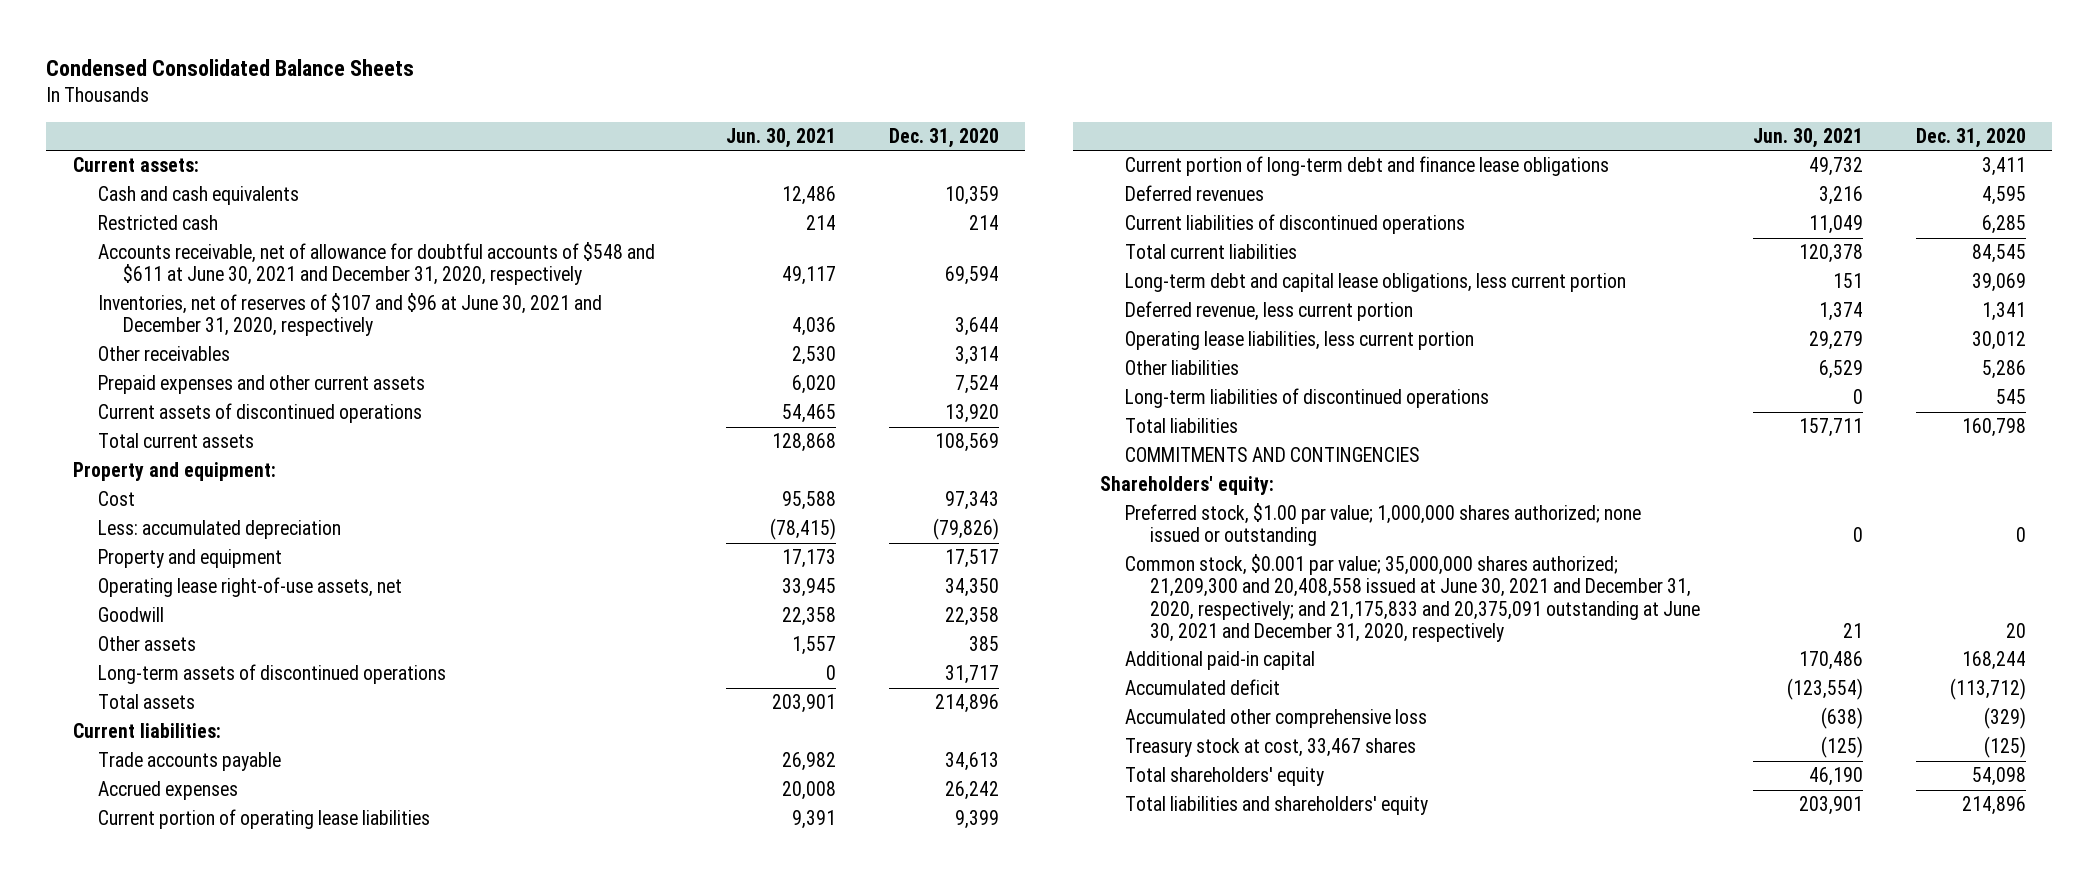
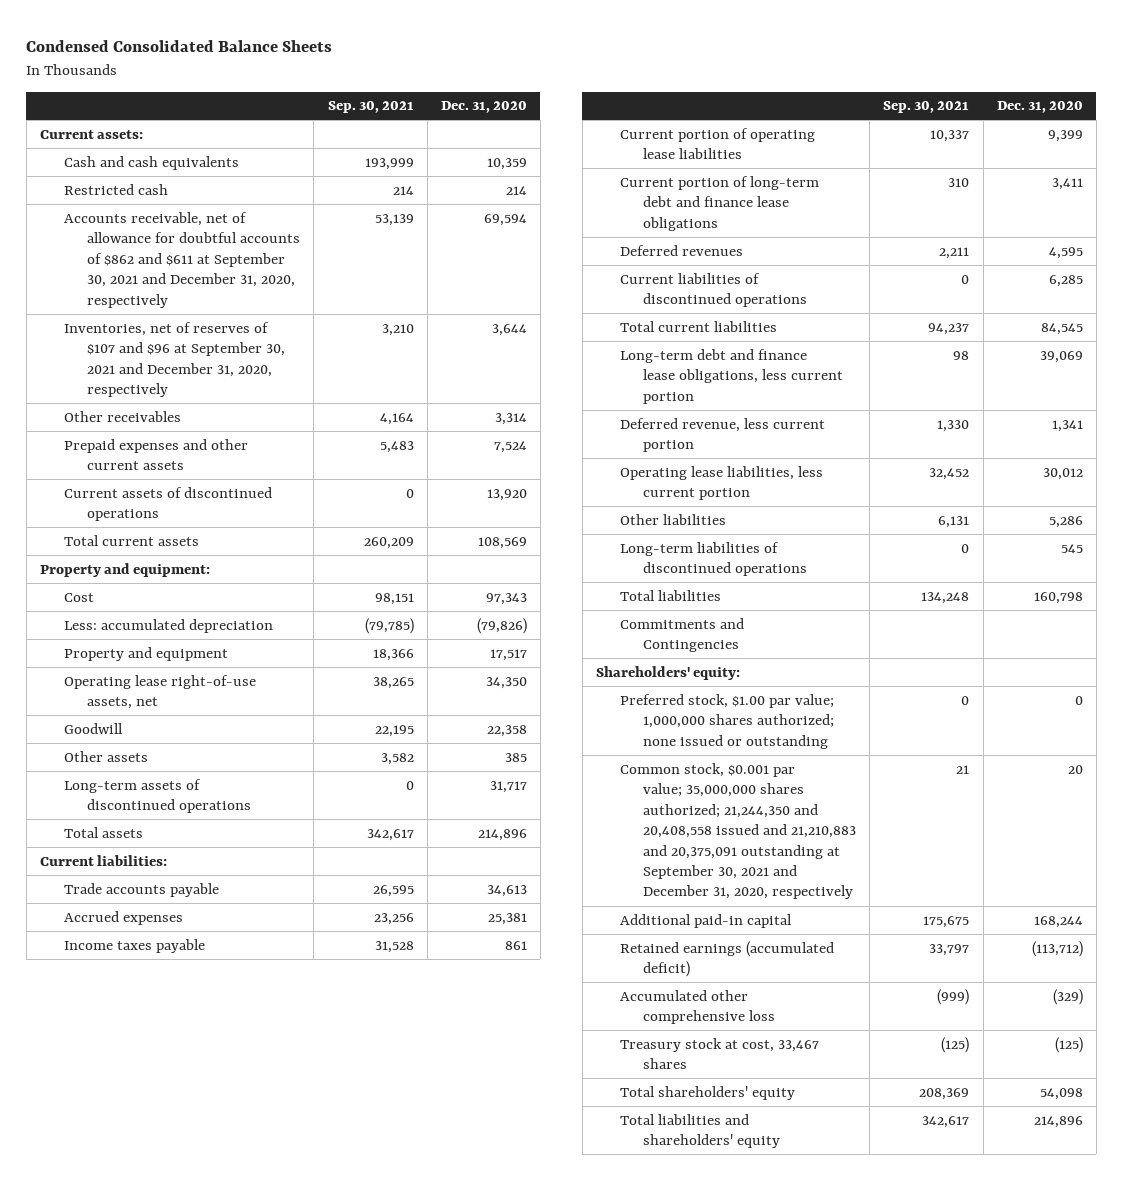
[725,127,836,148] Jun. 30, 2021 -> none
none -> [327,101,414,114] Sep. 30, 2021
[97,242,655,286] Accounts receivable, net of allowance for doubtful accounts of $548 and $611 at June 30, 2021 and December 31, 2020, respectively -> [63,211,301,308] Accounts receivable, net of allowance for doubtful accounts of $862 and $611 at September 30, 2021 and December 31, 2020, respectively
[97,293,602,337] Inventories, net of reserves of $107 and $96 at June 30, 2021 and December 31, 2020, respectively -> [63,321,286,398] Inventories, net of reserves of $107 and $96 at September 30, 2021 and December 31, 2020, respectively
[944,781,999,801] 26,242 -> [487,912,527,925] 25,381
none -> [63,938,205,953] Income taxes payable
[1124,273,1626,293] Long-term debt and capital lease obligations, less current portion -> [619,348,844,404] Long-term debt and finance lease obligations, less current portion
[1124,447,1420,463] COMMITMENTS AND CONTINGENCIES -> [619,617,744,653] Commitments and Contingencies
[1124,554,1700,642] Common stock, $0.001 par value; 35,000,000 shares authorized; 21,209,300 and 20,408,558 issued at June 30, 2021 and December 31, 2020, respectively; and 21,175,833 and 20,375,091 outstanding at June 30, 2021 and December 31, 2020, respectively -> [619,762,857,900] Common stock, $0.001 par value; 35,000,000 shares authorized; 21,244,350 and 20,408,558 issued and 21,210,883 and 20,375,091 outstanding at September 30, 2021 and December 31, 2020, respectively
[1124,679,1280,696] Accumulated deficit -> [619,940,834,978] Retained earnings (accumulated deficit)

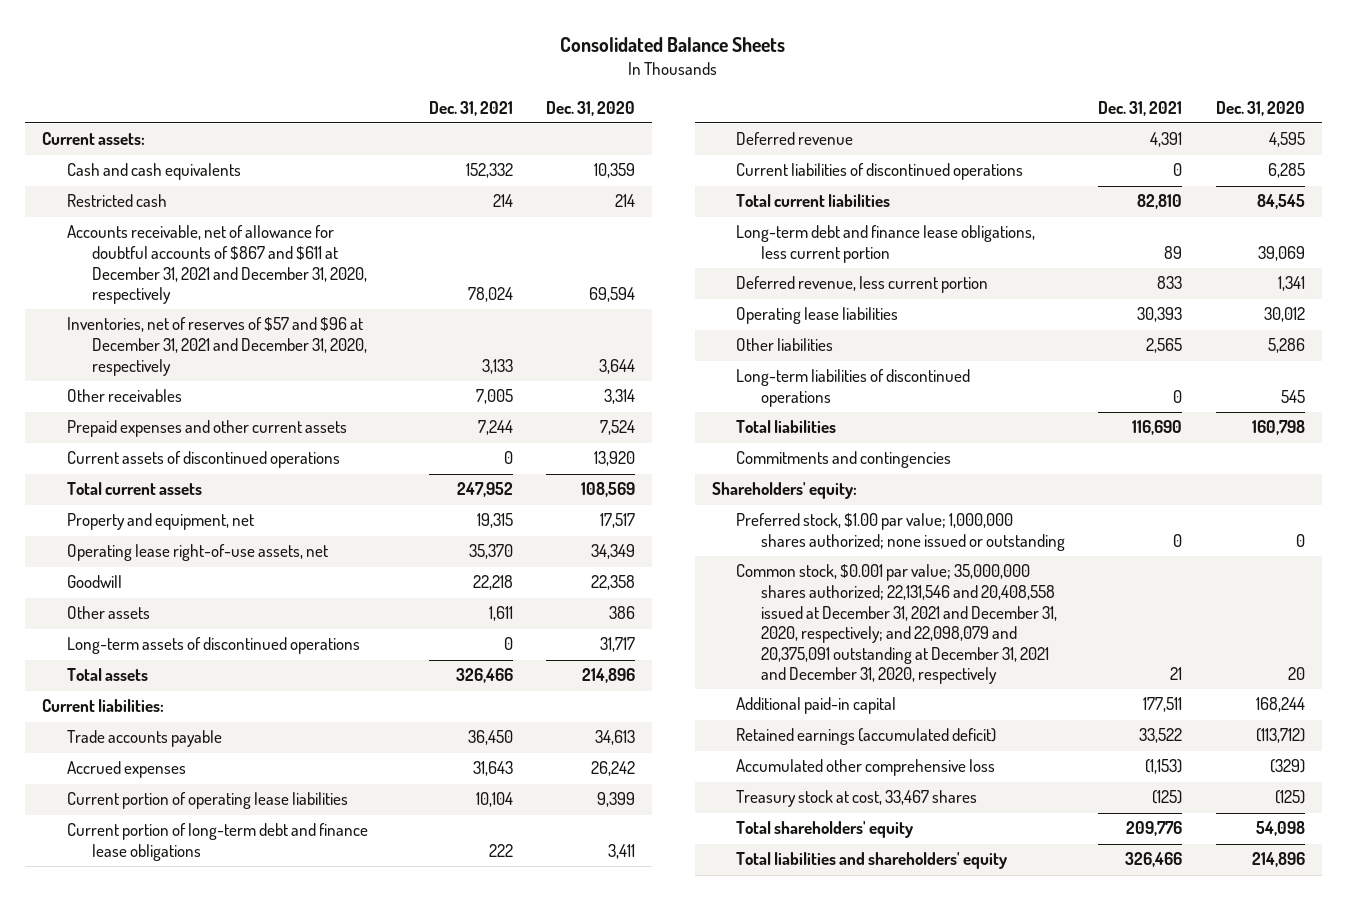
[26,40,333,53] Condensed Consolidated Balance Sheets -> [560,36,786,52] Consolidated Balance Sheets
[327,101,414,114] Sep. 30, 2021 -> none
none -> [428,100,513,116] Dec. 31, 2021
[63,211,301,308] Accounts receivable, net of allowance for doubtful accounts of $862 and $611 at September 30, 2021 and December 31, 2020, respectively -> [66,225,367,305] Accounts receivable, net of allowance for doubtful accounts of $867 and $611 at December 31, 2021 and December 31, 2020, respectively
[63,321,286,398] Inventories, net of reserves of $107 and $96 at September 30, 2021 and December 31, 2020, respectively -> [66,317,367,376] Inventories, net of reserves of $57 and $96 at December 31, 2021 and December 31, 2020, respectively
[40,562,211,577] Property and equipment: -> none
[63,592,94,602] Cost -> none
[63,618,273,633] Less: accumulated depreciation -> none
[63,646,228,661] Property and equipment -> [66,513,254,531] Property and equipment, net
[485,676,527,689] 34,350 -> [591,544,636,560] 34,349
[504,752,527,762] 385 -> [609,606,636,620] 386
[63,938,205,953] Income taxes payable -> none
[487,912,527,925] 25,381 -> [591,761,636,777] 26,242
[619,244,743,256] Deferred revenues -> [736,132,854,146] Deferred revenue
[619,465,823,501] Operating lease liabilities, less current portion -> [736,307,899,325] Operating lease liabilities
[619,617,744,653] Commitments and Contingencies -> [736,451,952,469] Commitments and contingencies
[619,762,857,900] Common stock, $0.001 par value; 35,000,000 shares authorized; 21,244,350 and 20,408,558 issued and 21,210,883 and 20,375,091 outstanding at September 30, 2021 and December 31, 2020, respectively -> [736,564,1057,685] Common stock, $0.001 par value; 35,000,000 shares authorized; 22,131,546 and 20,408,558 issued at December 31, 2021 and December 31, 2020, respectively; and 22,098,079 and 20,375,091 outstanding at December 31, 2021 and December 31, 2020, respectively

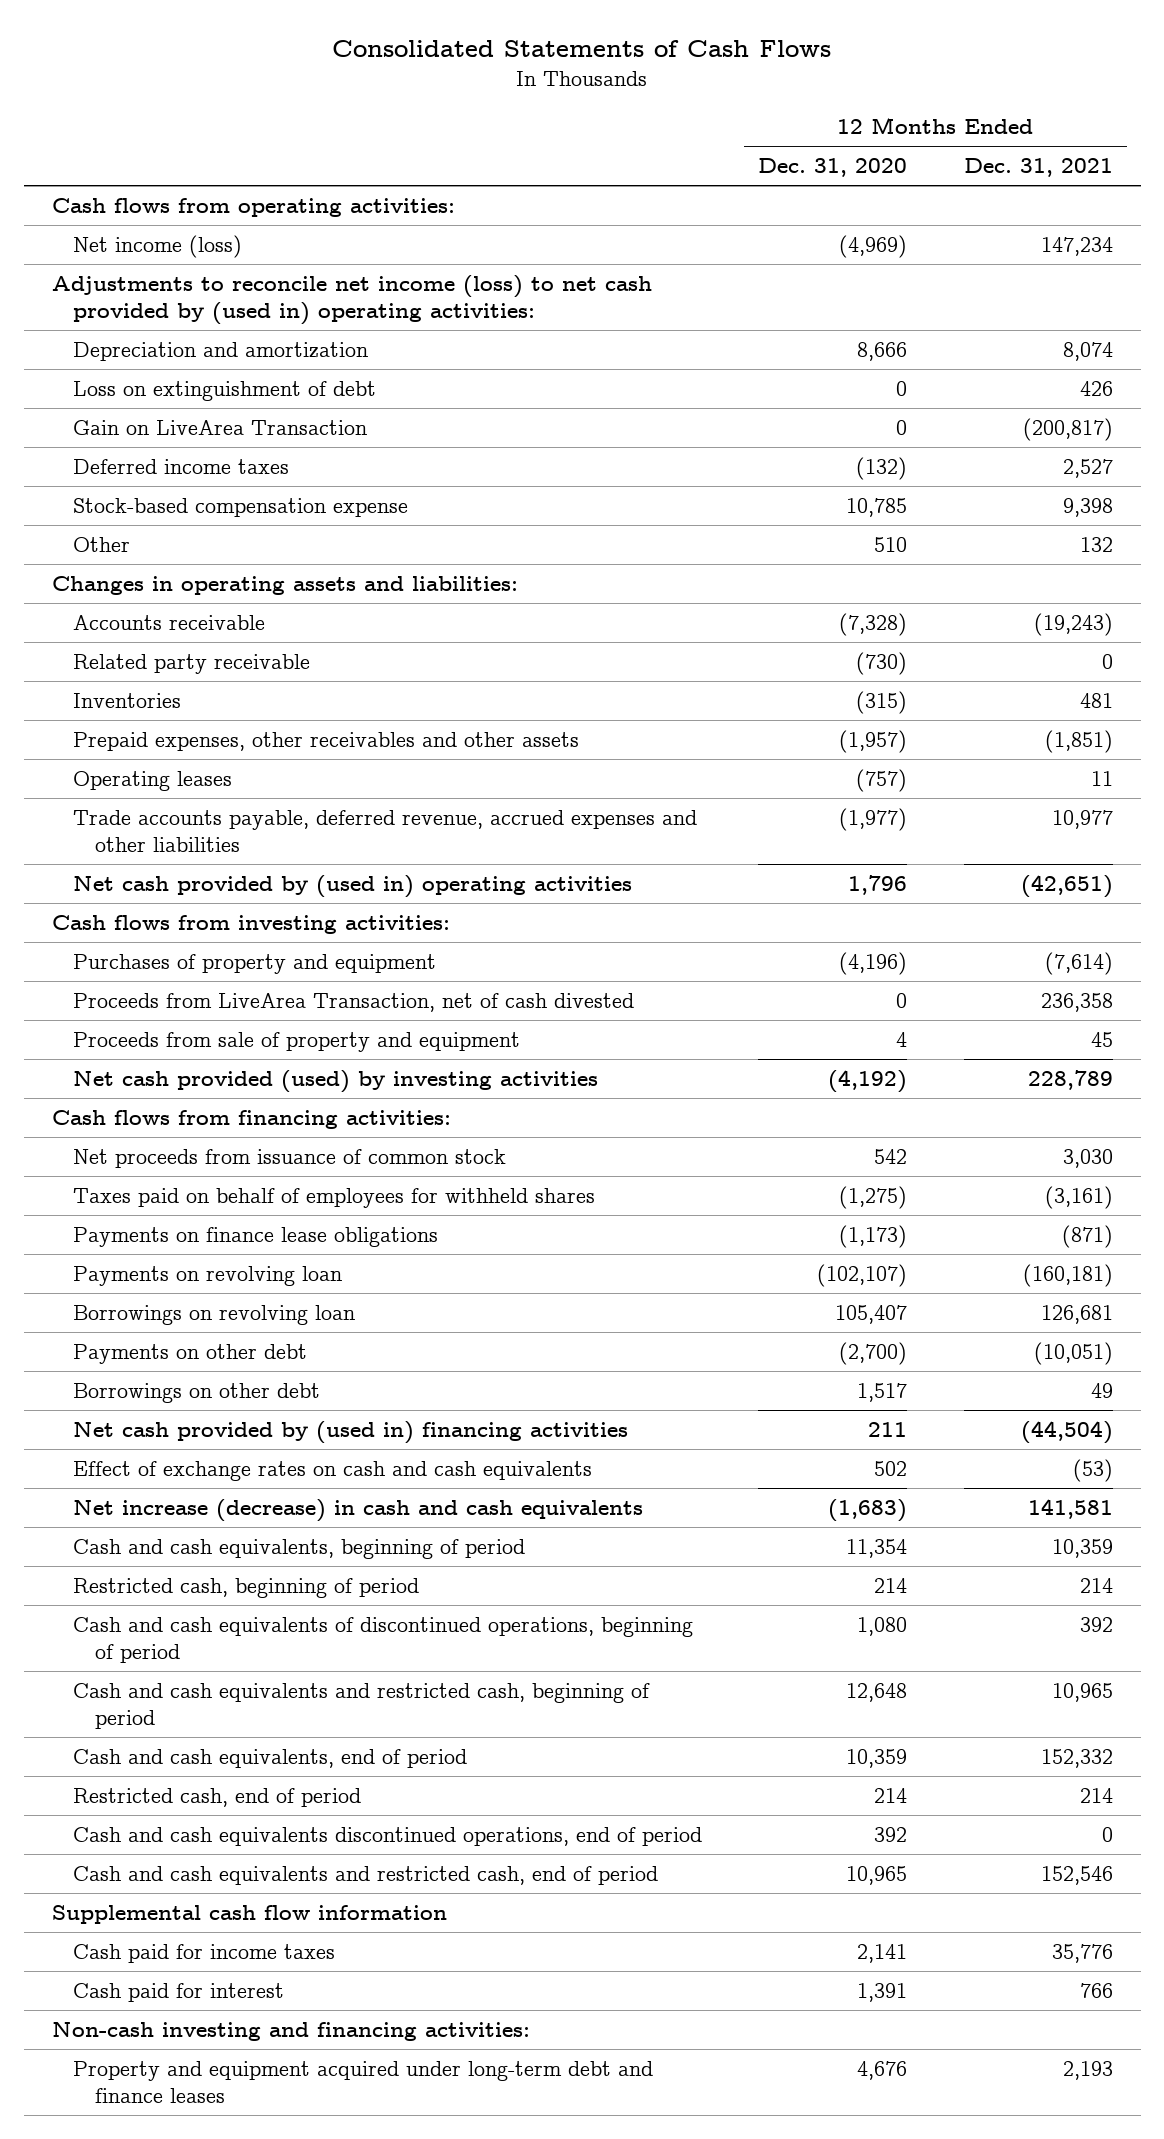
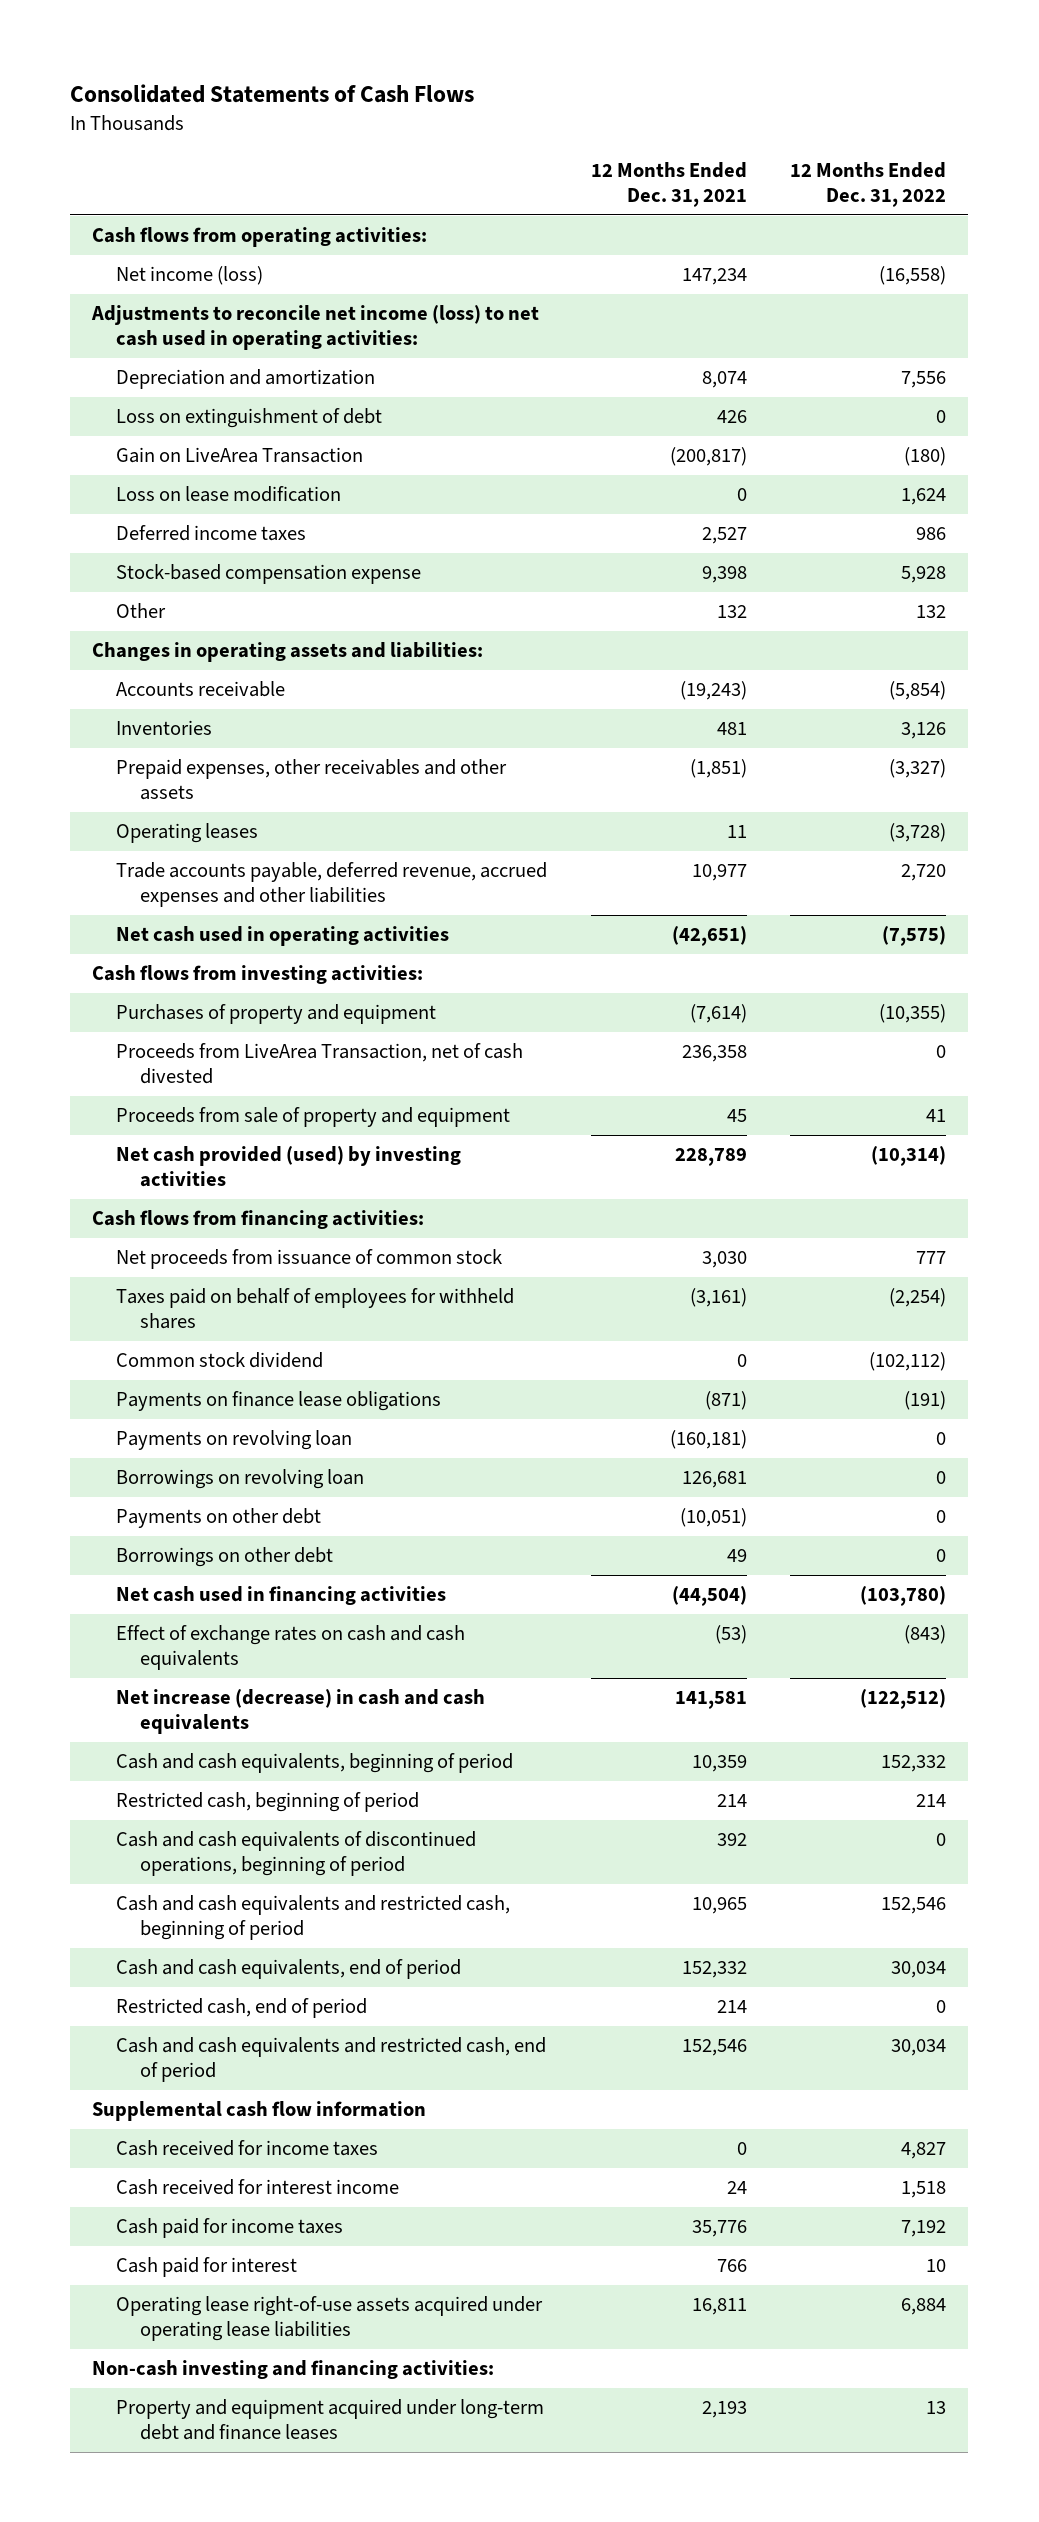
[758,158,908,178] Dec. 31, 2020 -> none
none -> [790,161,947,208] 12 Months Ended Dec. 31, 2022
[51,274,652,326] Adjustments to reconcile net income (loss) to net cash provided by (used in) operating activities: -> [91,305,540,351] Adjustments to reconcile net income (loss) to net cash used in operating activities:
none -> [116,486,342,503] Loss on lease modification
[73,653,311,674] Related party receivable -> none
[73,874,633,898] Net cash provided by (used in) operating activities -> [116,926,450,947] Net cash used in operating activities
none -> [116,1352,324,1369] Common stock dividend
[73,1420,629,1444] Net cash provided by (used in) financing activities -> [116,1586,447,1606] Net cash used in financing activities
[73,1826,703,1846] Cash and cash equivalents discontinued operations, end of period -> none
none -> [116,2140,379,2157] Cash received for income taxes
none -> [116,2179,400,2196] Cash received for interest income
none -> [116,2296,544,2342] Operating lease right-of-use assets acquired under operating lease liabilities

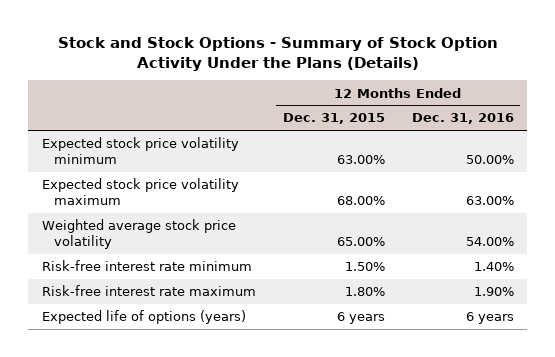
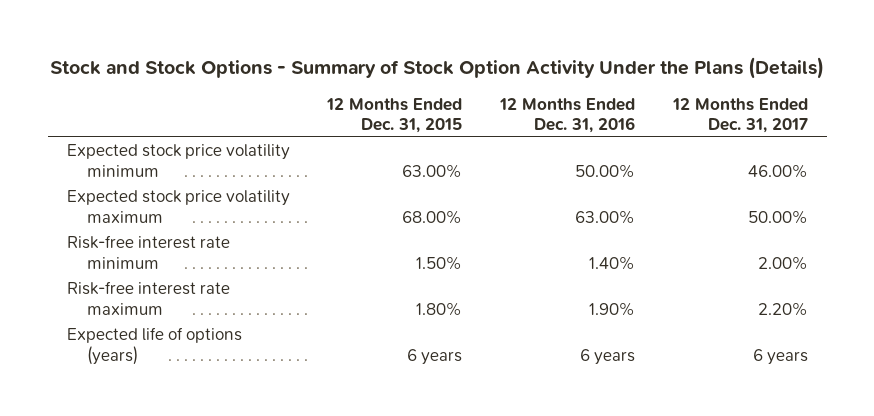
none -> [671,97,808,134] 12 Months Ended Dec. 31, 2017
[41,219,236,249] Weighted average stock price volatility -> none

